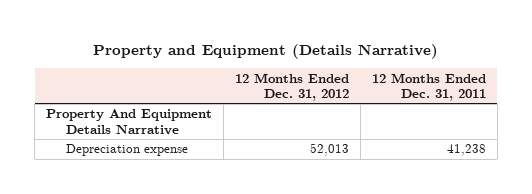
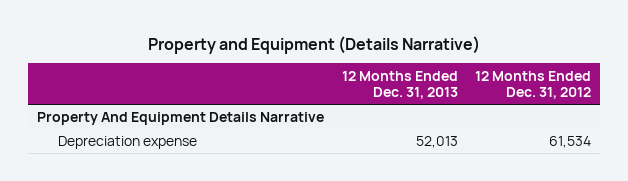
[371,72,486,102] 12 Months Ended Dec. 31, 2011 -> none
none -> [341,70,458,100] 12 Months Ended Dec. 31, 2013
[310,143,350,157] 52,013 -> [549,136,592,149] 61,534

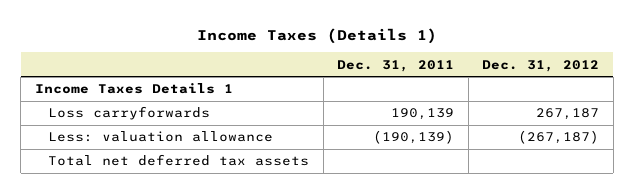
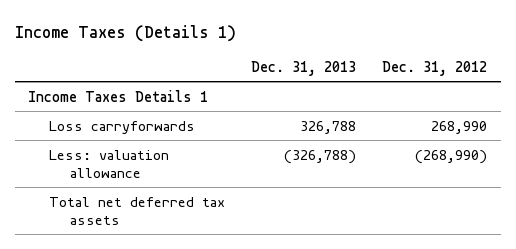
[337,59,455,72] Dec. 31, 2011 -> none
none -> [251,60,357,76] Dec. 31, 2013
[536,108,600,121] 267,187 -> [431,120,488,134] 268,990
[518,130,600,145] (267,187) -> [415,149,488,164] (268,990)

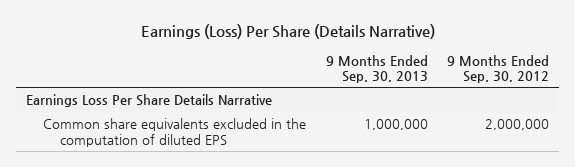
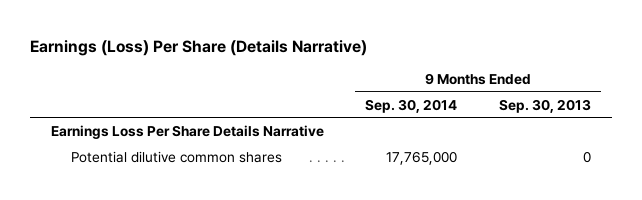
[447,54,550,83] 9 Months Ended Sep. 30, 2012 -> none
none -> [365,98,458,113] Sep. 30, 2014
[43,118,307,147] Common share equivalents excluded in the computation of diluted EPS -> none
none -> [70,150,282,163] Potential dilutive common shares

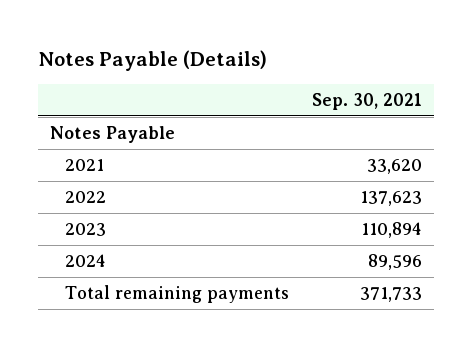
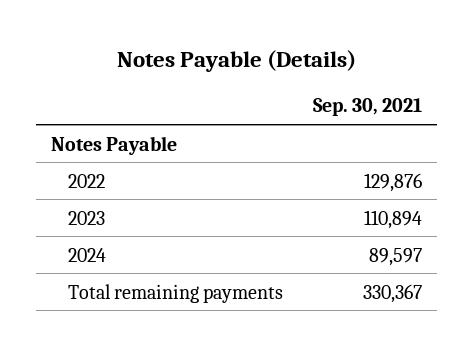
[64,158,104,171] 2021 -> none
[360,190,423,206] 137,623 -> [364,172,423,192] 129,876
[368,253,423,270] 89,596 -> [369,247,423,266] 89,597
[360,286,423,302] 371,733 -> [363,283,423,303] 330,367

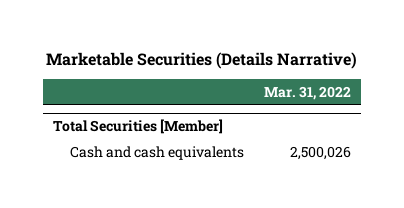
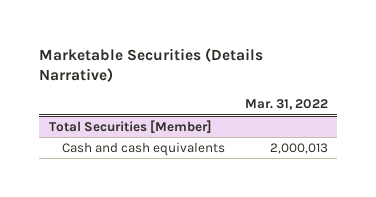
[290,145,352,160] 2,500,026 -> [269,142,328,154] 2,000,013

